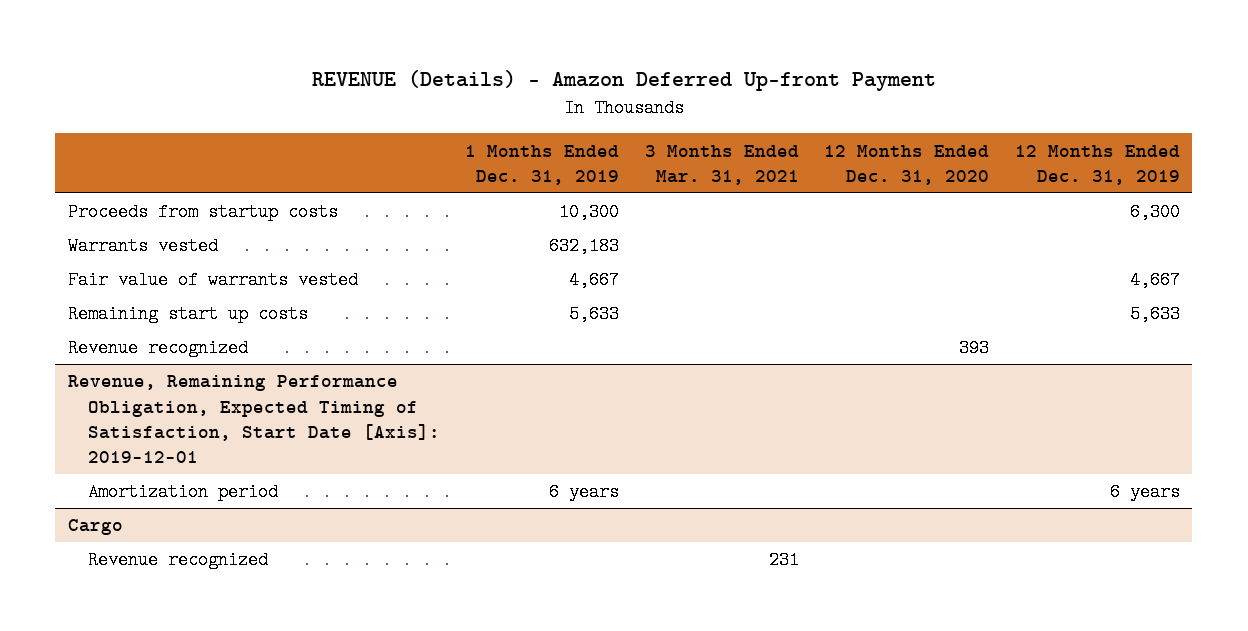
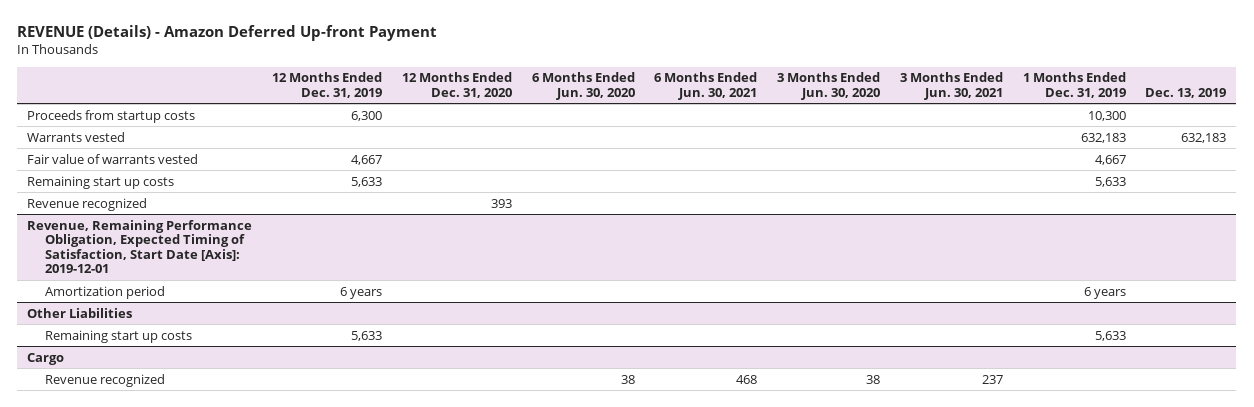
[644,144,799,185] 3 Months Ended Mar. 31, 2021 -> none
none -> [531,72,635,100] 6 Months Ended Jun. 30, 2020
none -> [654,72,758,100] 6 Months Ended Jun. 30, 2021
none -> [777,72,881,100] 3 Months Ended Jun. 30, 2020
none -> [899,72,1003,100] 3 Months Ended Jun. 30, 2021
none -> [1145,87,1227,98] Dec. 13, 2019
none -> [27,307,133,318] Other Liabilities
none -> [44,329,192,343] Remaining start up costs

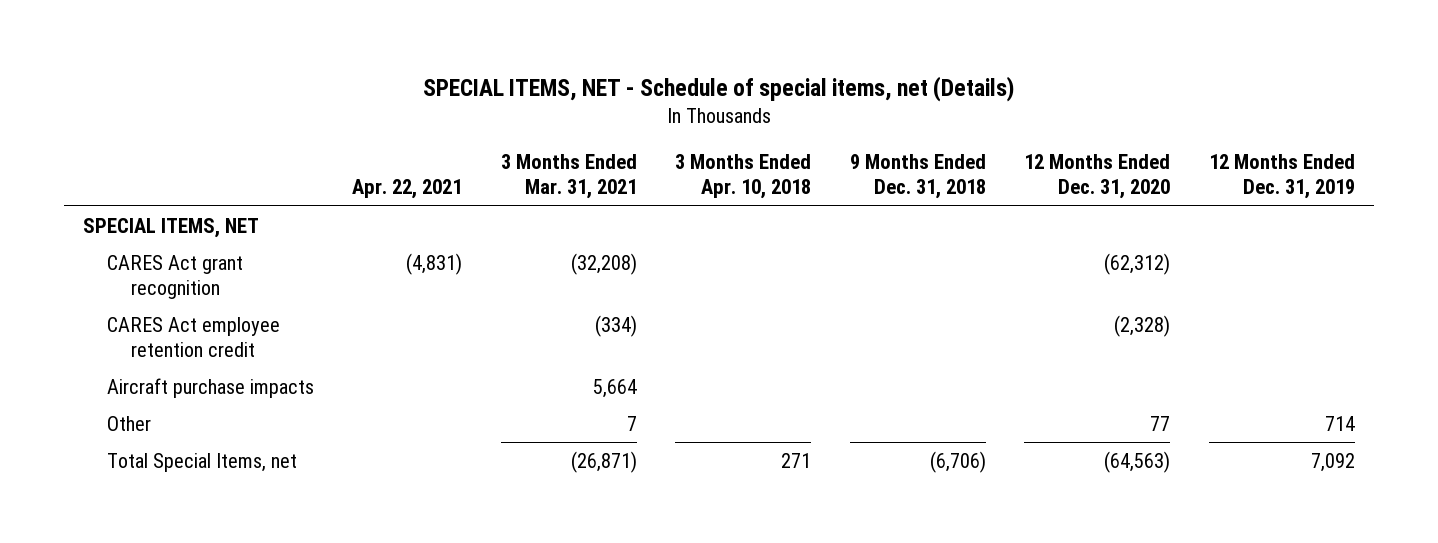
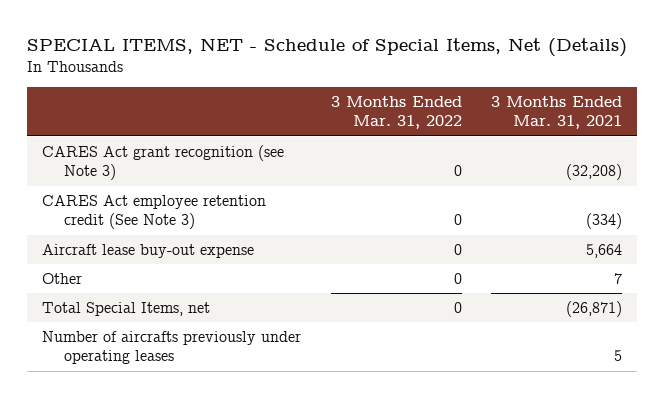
[423,75,1015,102] SPECIAL ITEMS, NET - Schedule of special items, net (Details) -> [27,38,628,58] SPECIAL ITEMS, NET - Schedule of Special Items, Net (Details)
[352,179,463,200] Apr. 22, 2021 -> none
[675,154,812,200] 3 Months Ended Apr. 10, 2018 -> none
[849,154,986,200] 9 Months Ended Dec. 31, 2018 -> none
[1024,154,1171,200] 12 Months Ended Dec. 31, 2020 -> none
[1208,154,1355,200] 12 Months Ended Dec. 31, 2019 -> none
none -> [330,95,462,130] 3 Months Ended Mar. 31, 2022
[83,217,260,238] SPECIAL ITEMS, NET -> none
[106,254,243,299] CARES Act grant recognition -> [41,144,284,181] CARES Act grant recognition (see Note 3)
[106,316,280,357] CARES Act employee retention credit -> [41,194,266,230] CARES Act employee retention credit (See Note 3)
[106,377,314,398] Aircraft purchase impacts -> [41,243,254,258] Aircraft lease buy-out expense
none -> [41,330,301,365] Number of aircrafts previously under operating leases

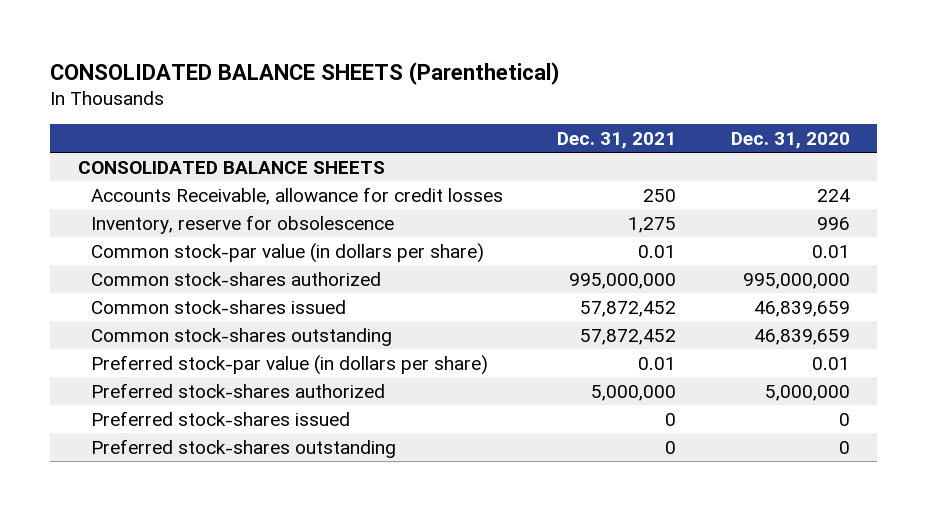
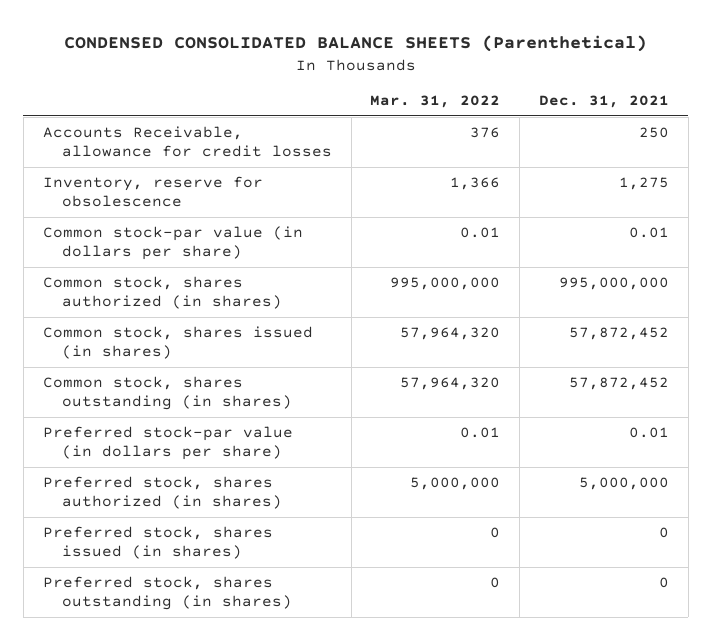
[50,61,561,85] CONSOLIDATED BALANCE SHEETS (Parenthetical) -> [63,35,647,53] CONDENSED CONSOLIDATED BALANCE SHEETS (Parenthetical)
[730,131,850,149] Dec. 31, 2020 -> none
none -> [370,95,501,109] Mar. 31, 2022
[77,160,385,174] CONSOLIDATED BALANCE SHEETS -> none
[91,271,382,286] Common stock-shares authorized -> [42,275,283,310] Common stock, shares authorized (in shares)
[91,299,347,314] Common stock-shares issued -> [42,325,313,360] Common stock, shares issued (in shares)
[91,327,393,346] Common stock-shares outstanding -> [42,375,293,411] Common stock, shares outstanding (in shares)
[91,382,386,398] Preferred stock-shares authorized -> [42,475,283,510] Preferred stock, shares authorized (in shares)
[91,410,351,426] Preferred stock-shares issued -> [42,525,273,560] Preferred stock, shares issued (in shares)
[91,438,397,458] Preferred stock-shares outstanding -> [42,575,293,611] Preferred stock, shares outstanding (in shares)

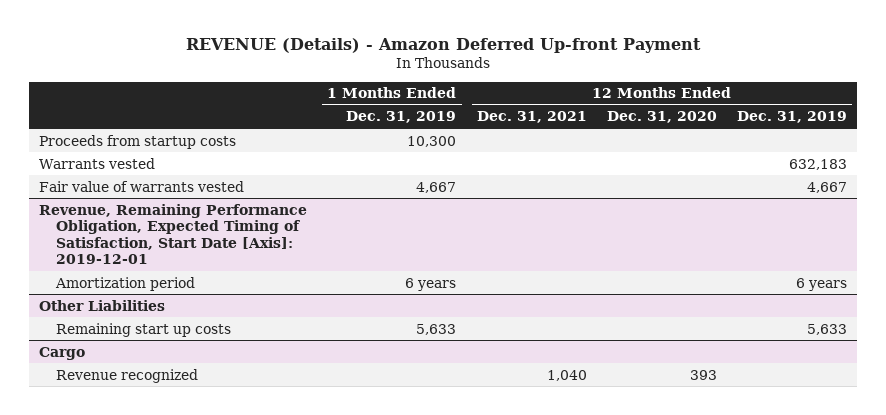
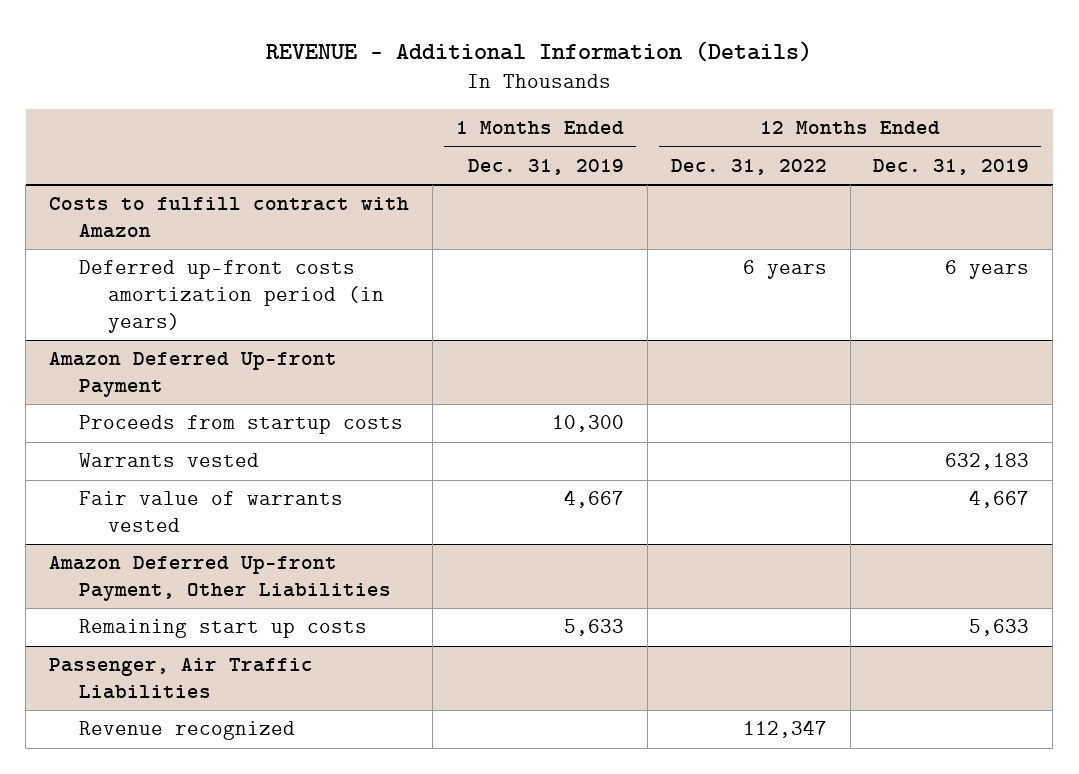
[186,37,702,53] REVENUE (Details) - Amazon Deferred Up-front Payment -> [266,40,813,62] REVENUE - Additional Information (Details)
[476,111,587,124] Dec. 31, 2021 -> none
[606,111,717,124] Dec. 31, 2020 -> none
none -> [670,158,827,175] Dec. 31, 2022
none -> [49,197,410,238] Costs to fulfill contract with Amazon
none -> [78,260,385,333] Deferred up-front costs amortization period (in years)
none -> [49,352,338,397] Amazon Deferred Up-front Payment
[39,203,308,265] Revenue, Remaining Performance Obligation, Expected Timing of Satisfaction, Start Date [Axis]: 2019-12-01 -> none
[54,276,195,291] Amortization period -> none
[39,299,166,311] Other Liabilities -> none
none -> [49,556,391,601] Amazon Deferred Up-front Payment, Other Liabilities
[39,346,86,360] Cargo -> none
none -> [49,658,314,699] Passenger, Air Traffic Liabilities

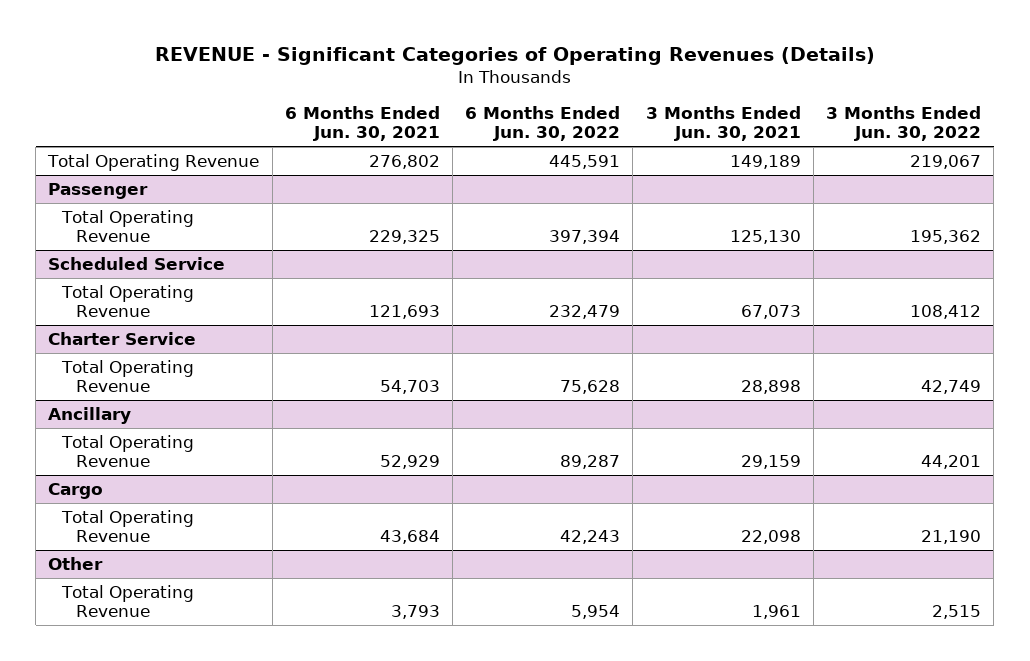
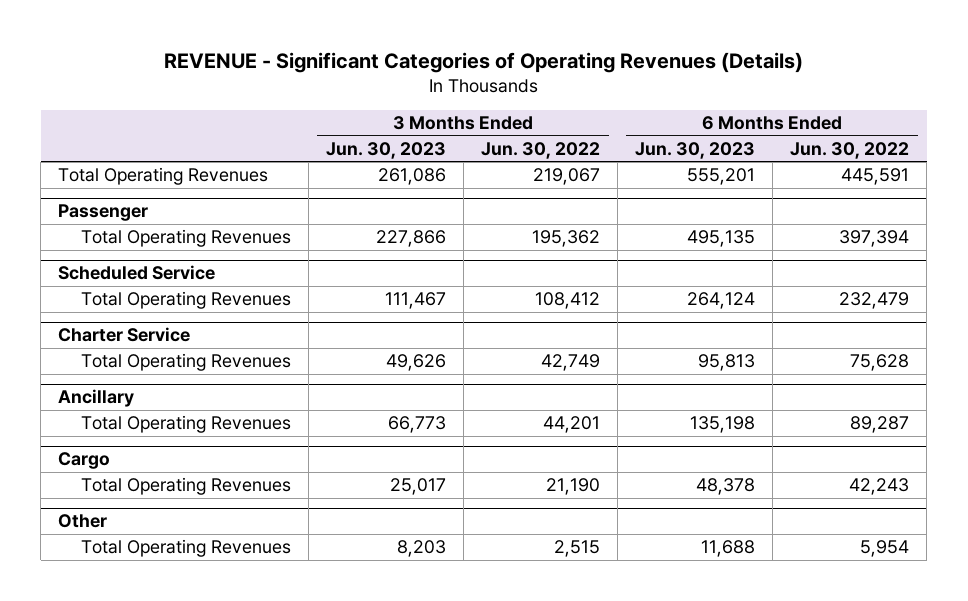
[284,106,440,142] 6 Months Ended Jun. 30, 2021 -> none
[645,106,801,142] 3 Months Ended Jun. 30, 2021 -> none
none -> [325,141,446,159] Jun. 30, 2023
none -> [635,141,756,159] Jun. 30, 2023
[47,154,260,172] Total Operating Revenue -> [58,167,269,186] Total Operating Revenues
[61,210,195,242] Total Operating Revenue -> [80,229,291,248] Total Operating Revenues
[61,285,195,317] Total Operating Revenue -> [80,291,291,310] Total Operating Revenues
[61,360,195,392] Total Operating Revenue -> [80,353,291,372] Total Operating Revenues
[61,435,195,467] Total Operating Revenue -> [80,415,291,434] Total Operating Revenues
[61,510,195,542] Total Operating Revenue -> [80,477,291,496] Total Operating Revenues
[61,585,195,617] Total Operating Revenue -> [80,539,291,558] Total Operating Revenues

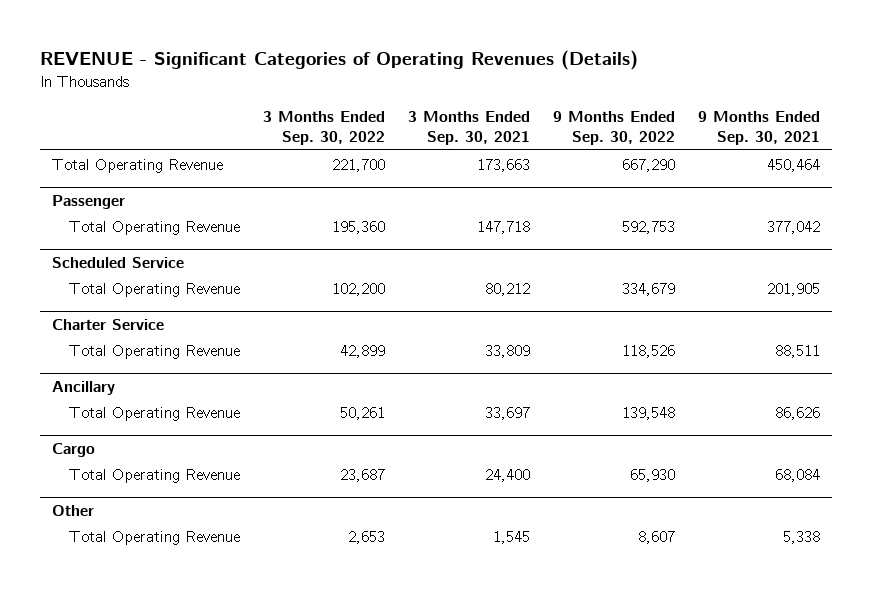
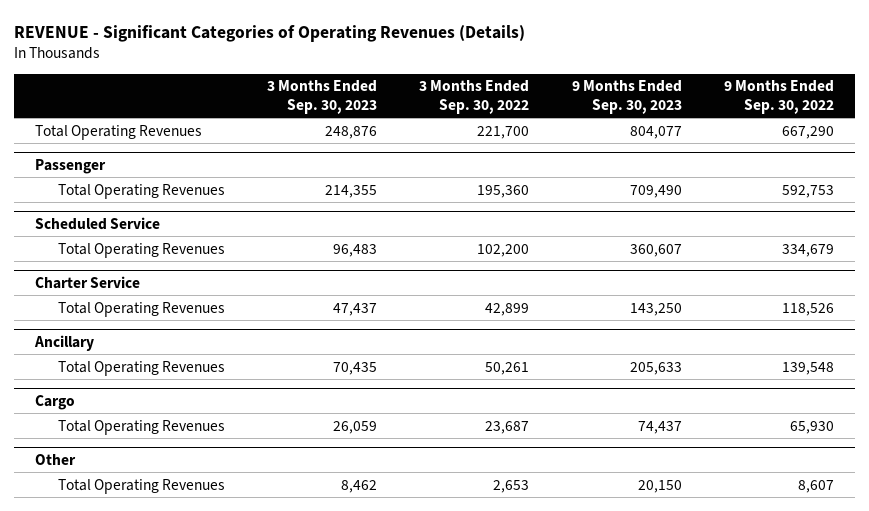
[408,111,531,146] 3 Months Ended Sep. 30, 2021 -> none
[698,111,821,146] 9 Months Ended Sep. 30, 2021 -> none
none -> [266,80,377,114] 3 Months Ended Sep. 30, 2023
none -> [571,80,682,114] 9 Months Ended Sep. 30, 2023
[51,158,223,173] Total Operating Revenue -> [34,124,202,140] Total Operating Revenues
[68,220,240,235] Total Operating Revenue -> [57,183,225,199] Total Operating Revenues
[68,282,240,297] Total Operating Revenue -> [57,242,225,258] Total Operating Revenues
[68,344,240,359] Total Operating Revenue -> [57,301,225,317] Total Operating Revenues
[68,406,240,421] Total Operating Revenue -> [57,360,225,376] Total Operating Revenues
[68,468,240,483] Total Operating Revenue -> [57,419,225,435] Total Operating Revenues
[68,530,240,545] Total Operating Revenue -> [57,478,225,494] Total Operating Revenues

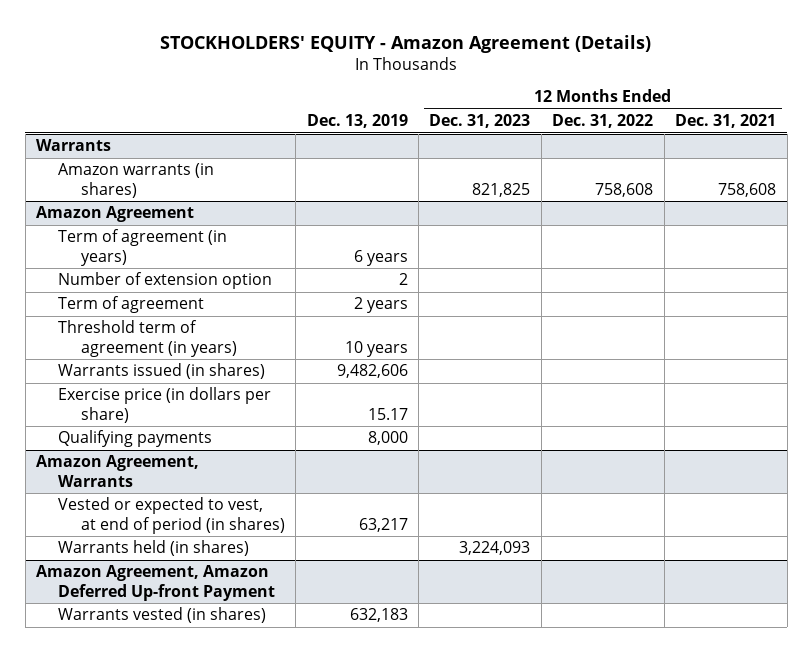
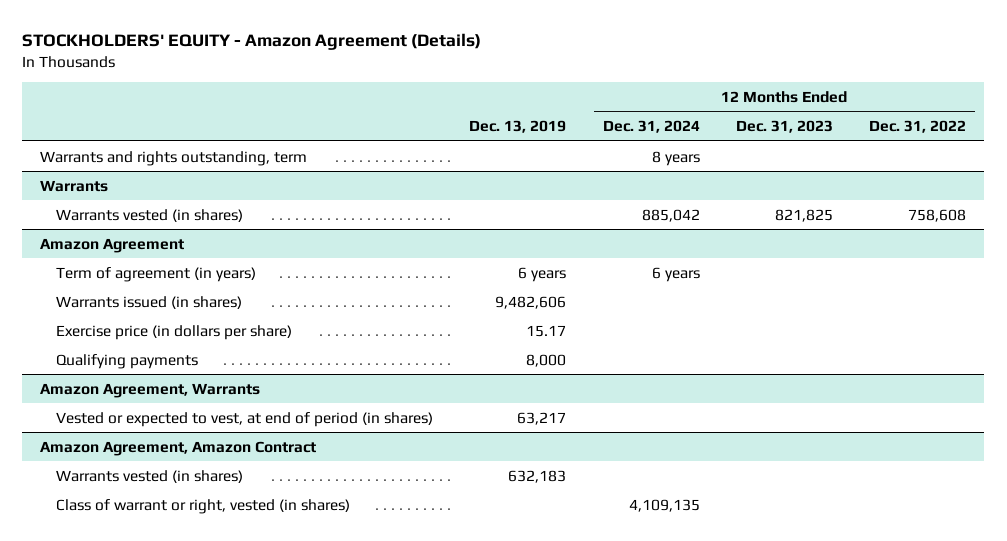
[675,114,777,129] Dec. 31, 2021 -> none
none -> [602,120,700,134] Dec. 31, 2024
none -> [40,150,308,166] Warrants and rights outstanding, term
[58,163,215,198] Amazon warrants (in shares) -> [56,208,244,222] Warrants vested (in shares)
[58,272,273,290] Number of extension option -> none
[58,296,205,314] Term of agreement -> none
[58,320,237,357] Threshold term of agreement (in years) -> none
[58,540,250,557] Warrants held (in shares) -> none
[35,565,276,601] Amazon Agreement, Amazon Deferred Up-front Payment -> none
none -> [40,440,317,456] Amazon Agreement, Amazon Contract
none -> [56,498,351,514] Class of warrant or right, vested (in shares)

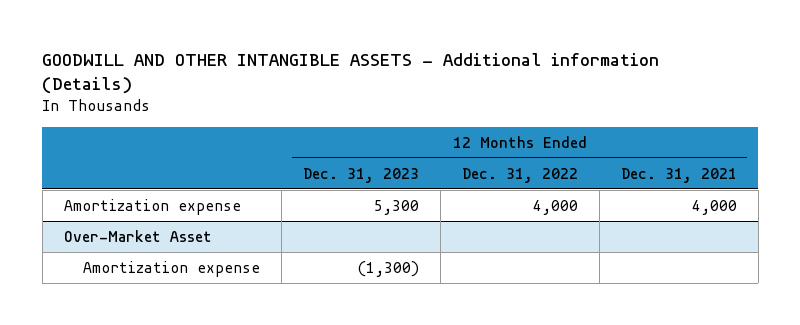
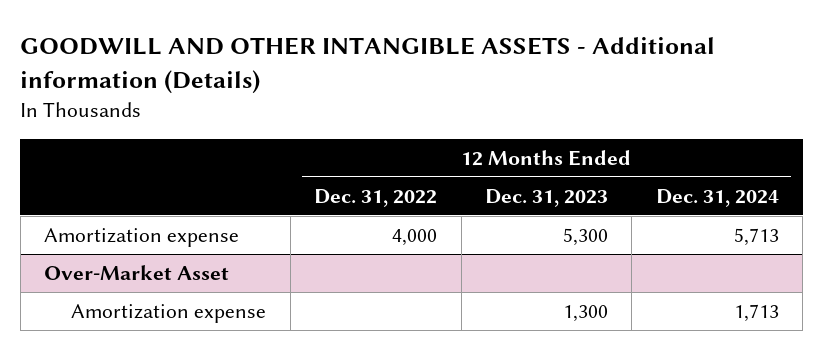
[620,167,737,183] Dec. 31, 2021 -> none
none -> [655,188,779,207] Dec. 31, 2024
[356,260,419,277] (1,300) -> [562,305,608,323] 1,300

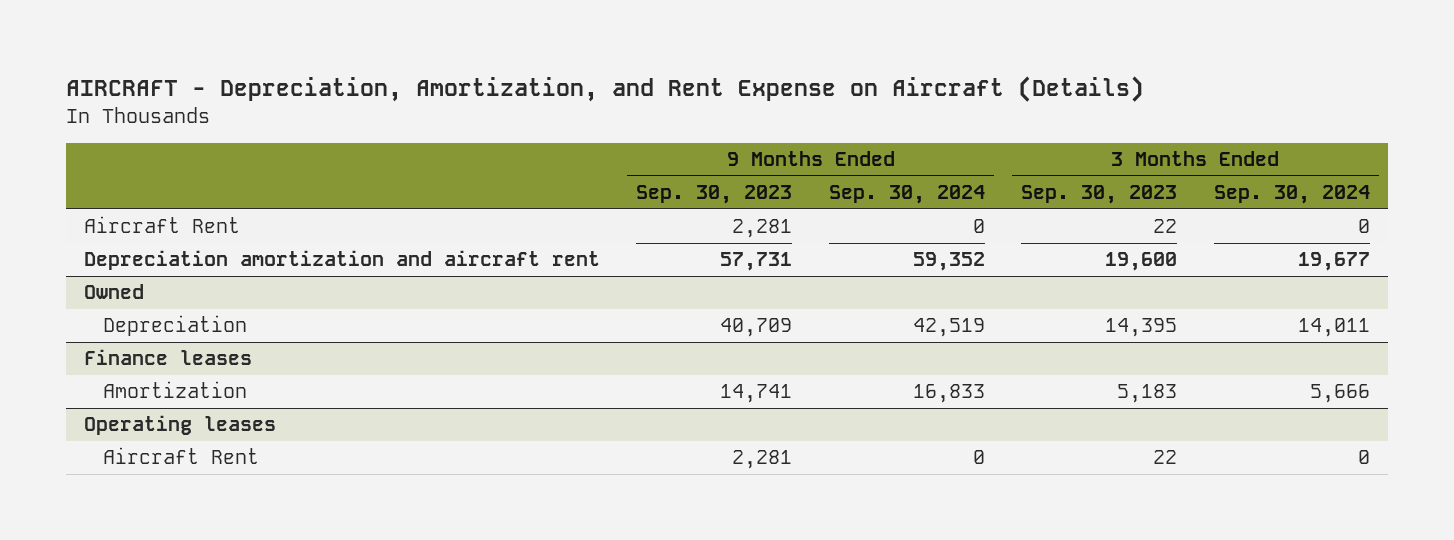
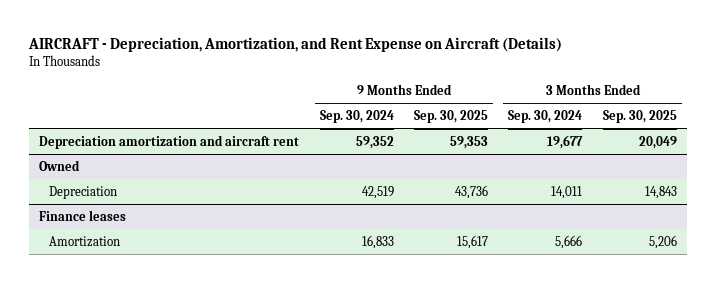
[636,185,793,205] Sep. 30, 2023 -> none
[1021,185,1178,205] Sep. 30, 2023 -> none
none -> [414,110,489,124] Sep. 30, 2025
none -> [602,110,677,124] Sep. 30, 2025
[83,216,240,234] Aircraft Rent -> none
[83,415,276,436] Operating leases -> none
[103,447,260,465] Aircraft Rent -> none

